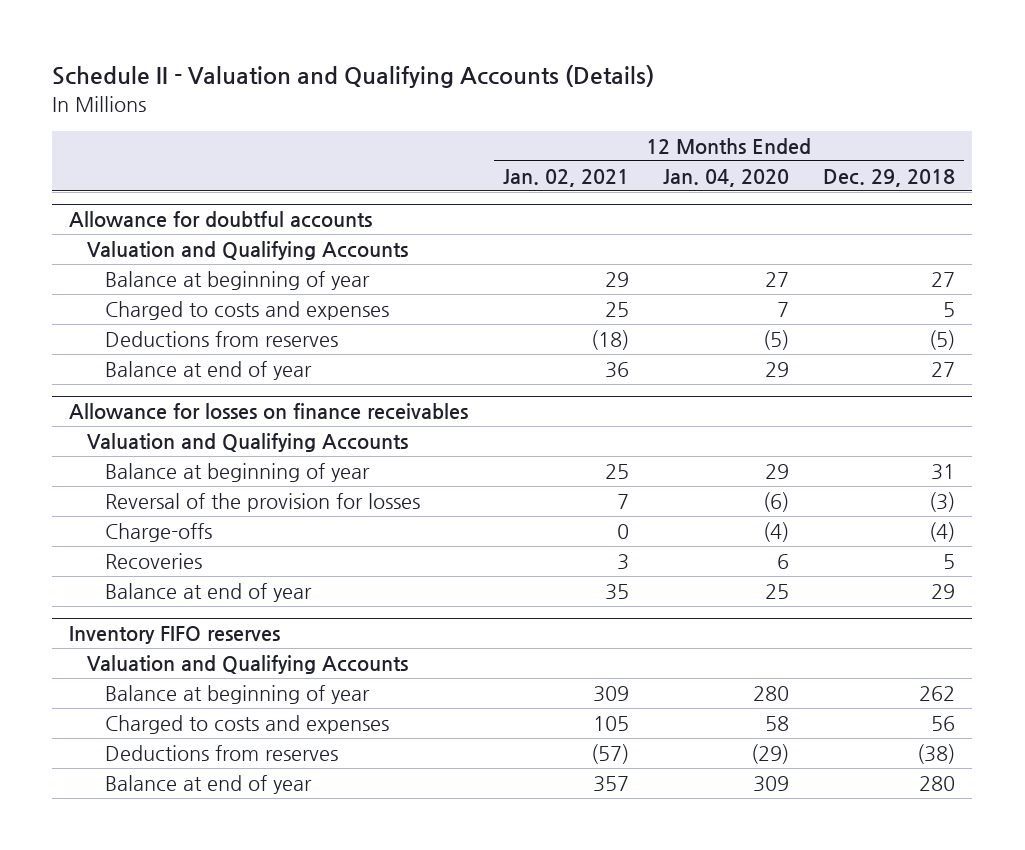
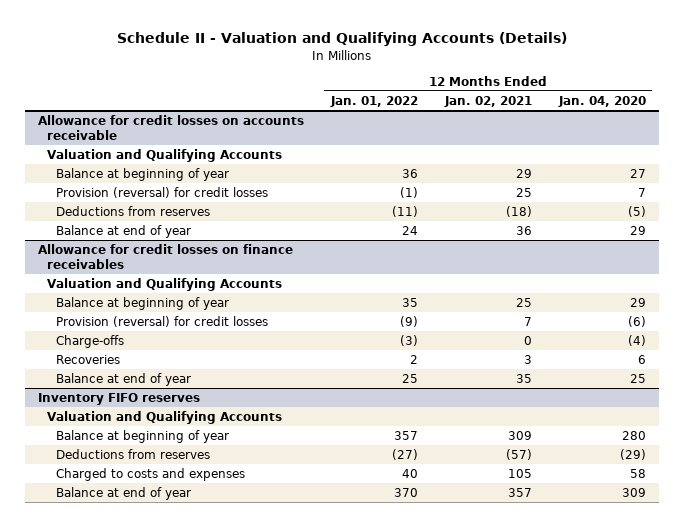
[823,168,956,187] Dec. 29, 2018 -> none
none -> [329,95,418,107] Jan. 01, 2022
[69,211,373,229] Allowance for doubtful accounts -> [37,114,304,141] Allowance for credit losses on accounts receivable
[105,301,390,321] Charged to costs and expenses -> [55,186,268,198] Provision (reversal) for credit losses
[69,403,469,421] Allowance for losses on finance receivables -> [37,243,293,270] Allowance for credit losses on finance receivables
[105,493,421,513] Reversal of the provision for losses -> [55,315,268,327] Provision (reversal) for credit losses
[105,715,390,735] Charged to costs and expenses -> [55,467,245,481] Charged to costs and expenses

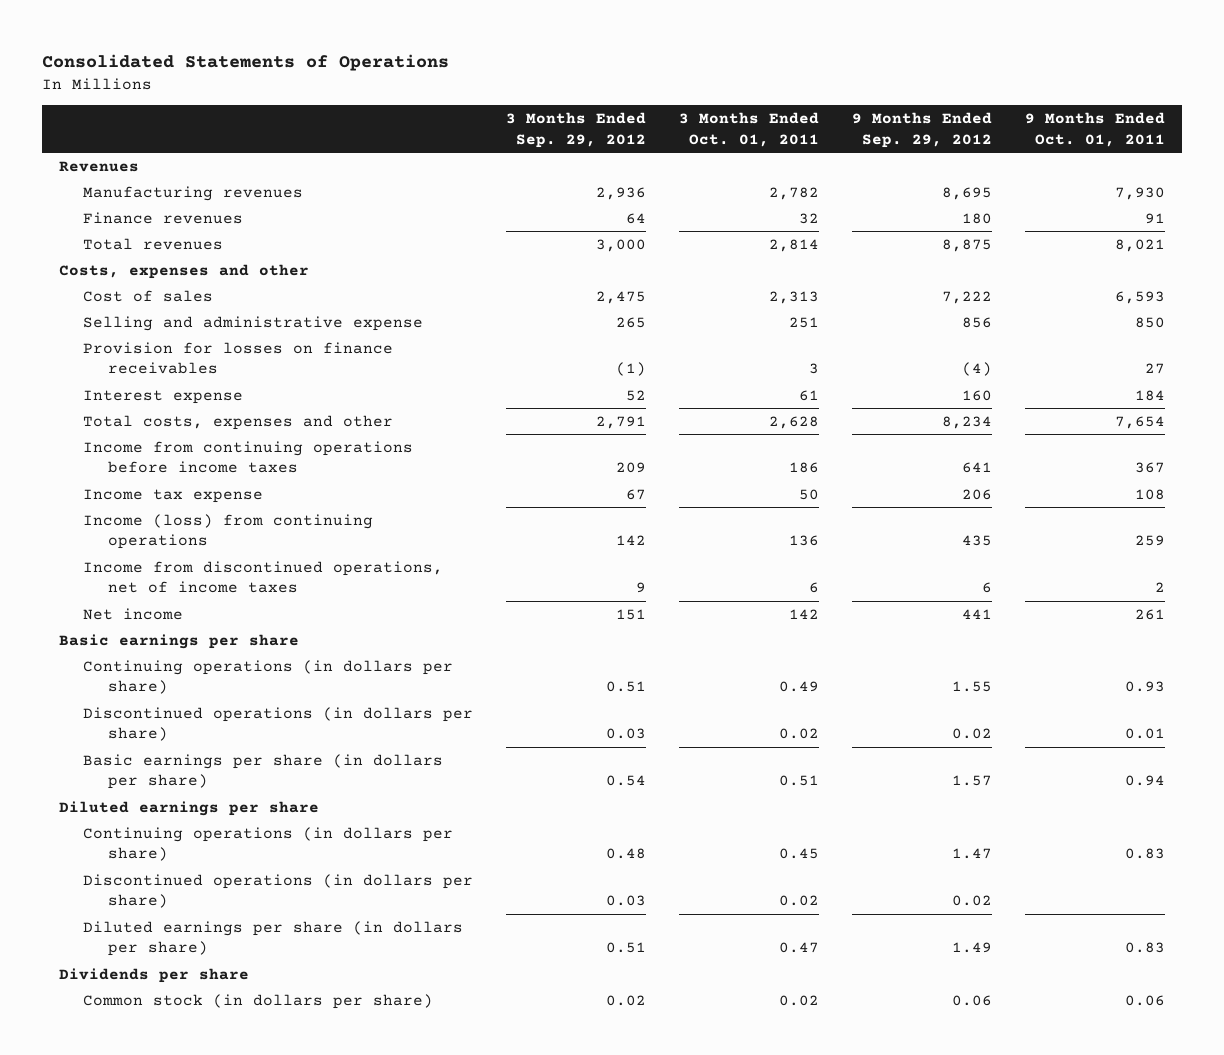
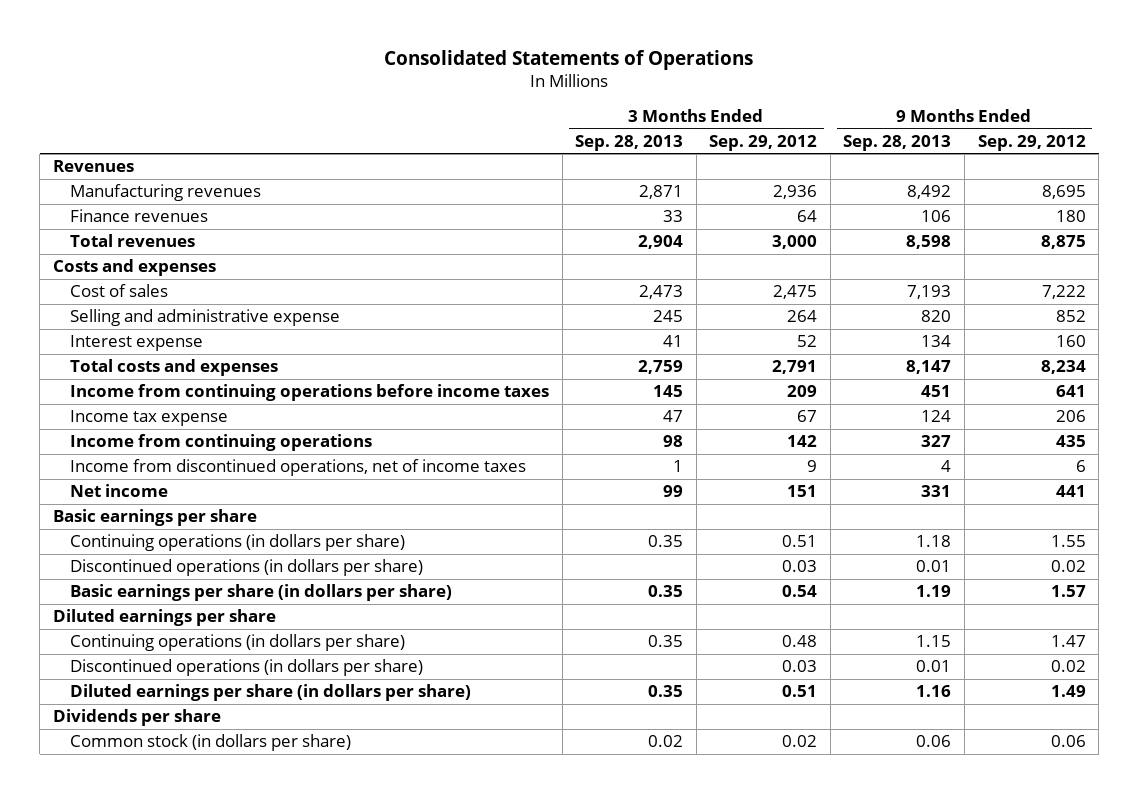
[679,112,820,147] 3 Months Ended Oct. 01, 2011 -> none
[1025,112,1166,147] 9 Months Ended Oct. 01, 2011 -> none
none -> [575,134,684,151] Sep. 28, 2013
none -> [843,134,952,151] Sep. 28, 2013
[58,263,309,279] Costs, expenses and other -> [52,259,216,277] Costs and expenses
[83,341,394,375] Provision for losses on finance receivables -> none
[616,316,647,328] 265 -> [787,310,818,323] 264
[962,316,993,328] 856 -> [1055,310,1086,323] 852
[83,414,394,430] Total costs, expenses and other -> [69,359,278,377] Total costs and expenses
[83,513,374,550] Income (loss) from continuing operations -> [69,434,372,452] Income from continuing operations

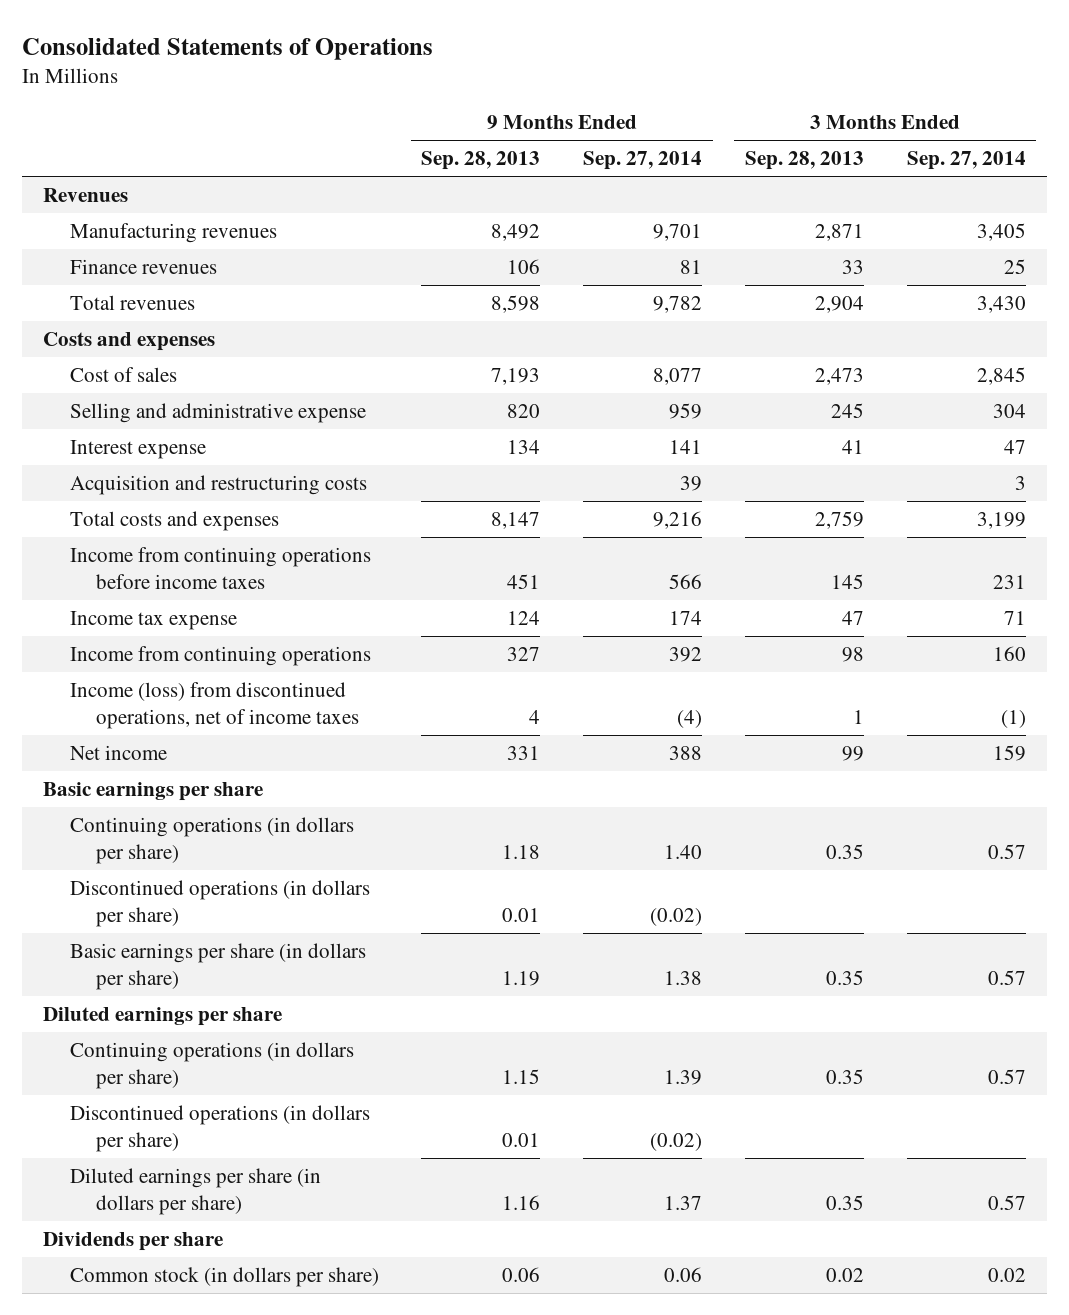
[709,134,818,151] Sep. 29, 2012 -> none
[977,134,1086,151] Sep. 29, 2012 -> none
none -> [583,151,703,171] Sep. 27, 2014
none -> [906,151,1026,171] Sep. 27, 2014
none -> [69,474,367,495] Acquisition and restructuring costs
[69,459,526,477] Income from discontinued operations, net of income taxes -> [69,681,360,729] Income (loss) from discontinued operations, net of income taxes

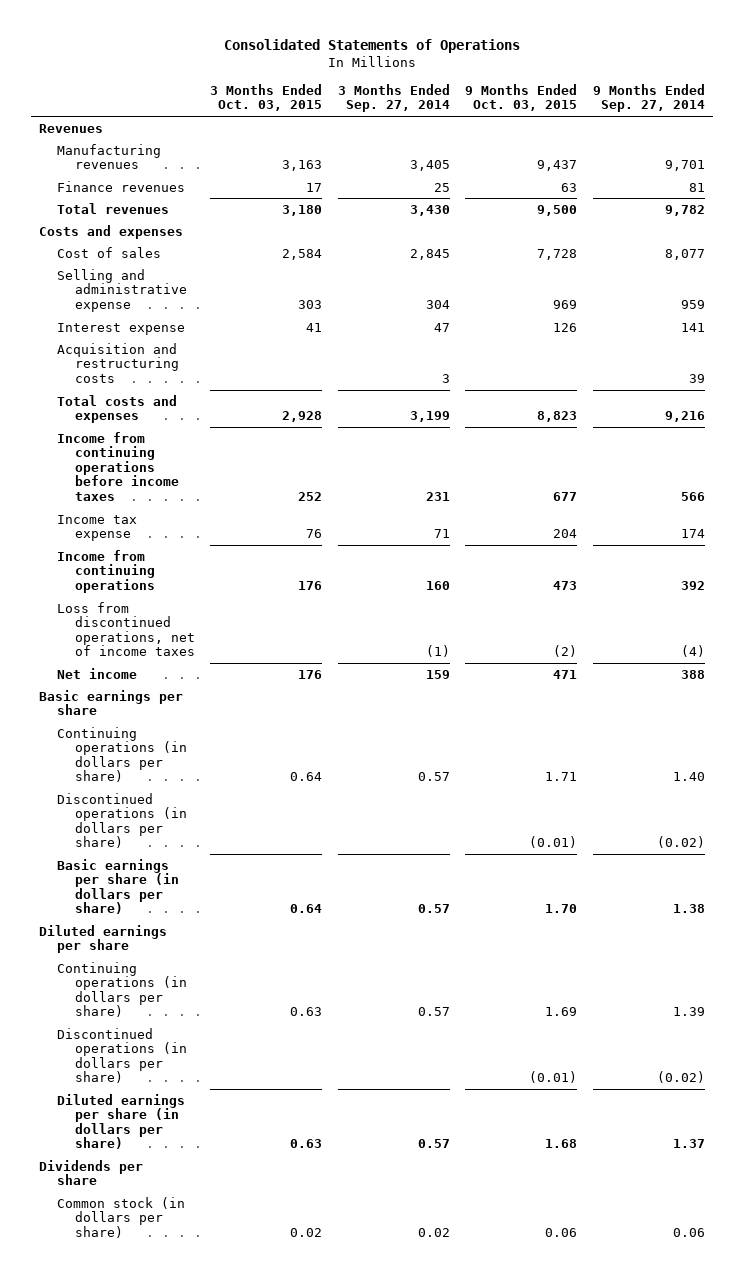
[421,151,541,171] Sep. 28, 2013 -> none
[744,151,864,171] Sep. 28, 2013 -> none
none -> [210,83,323,112] 3 Months Ended Oct. 03, 2015
none -> [465,83,578,112] 9 Months Ended Oct. 03, 2015
[69,681,360,729] Income (loss) from discontinued operations, net of income taxes -> [56,601,195,657] Loss from discontinued operations, net of income taxes

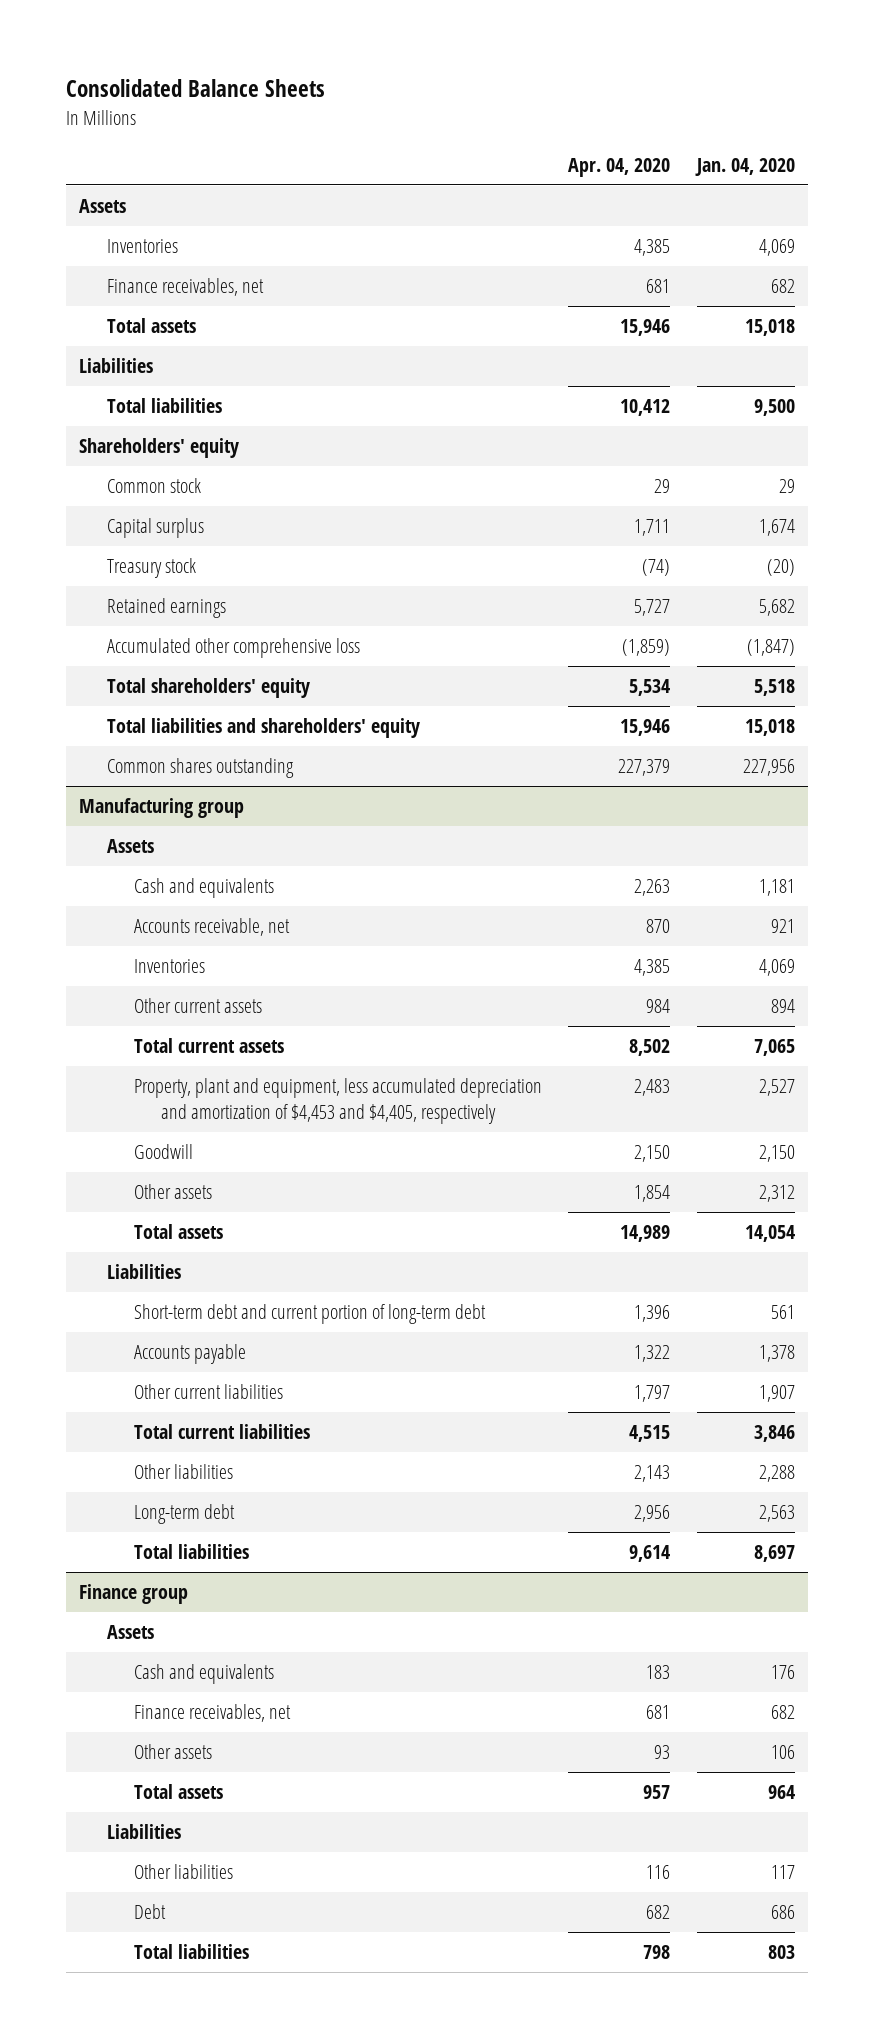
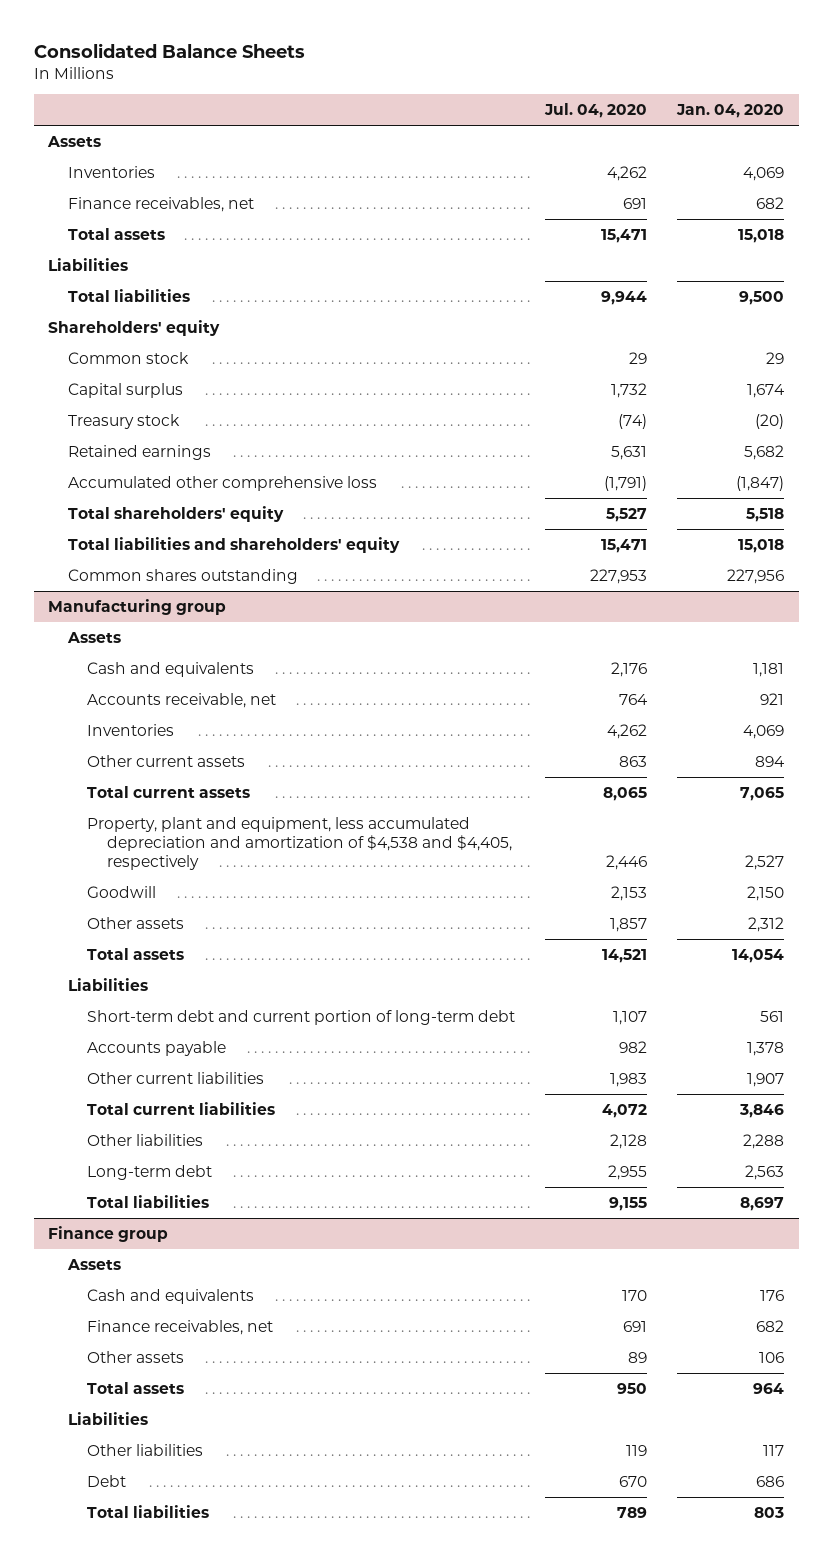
[568,157,671,177] Apr. 04, 2020 -> none
none -> [544,103,648,119] Jul. 04, 2020
[134,1078,543,1125] Property, plant and equipment, less accumulated depreciation and amortization of $4,453 and $4,405, respectively -> [87,816,512,871] Property, plant and equipment, less accumulated depreciation and amortization of $4,538 and $4,405, respectively

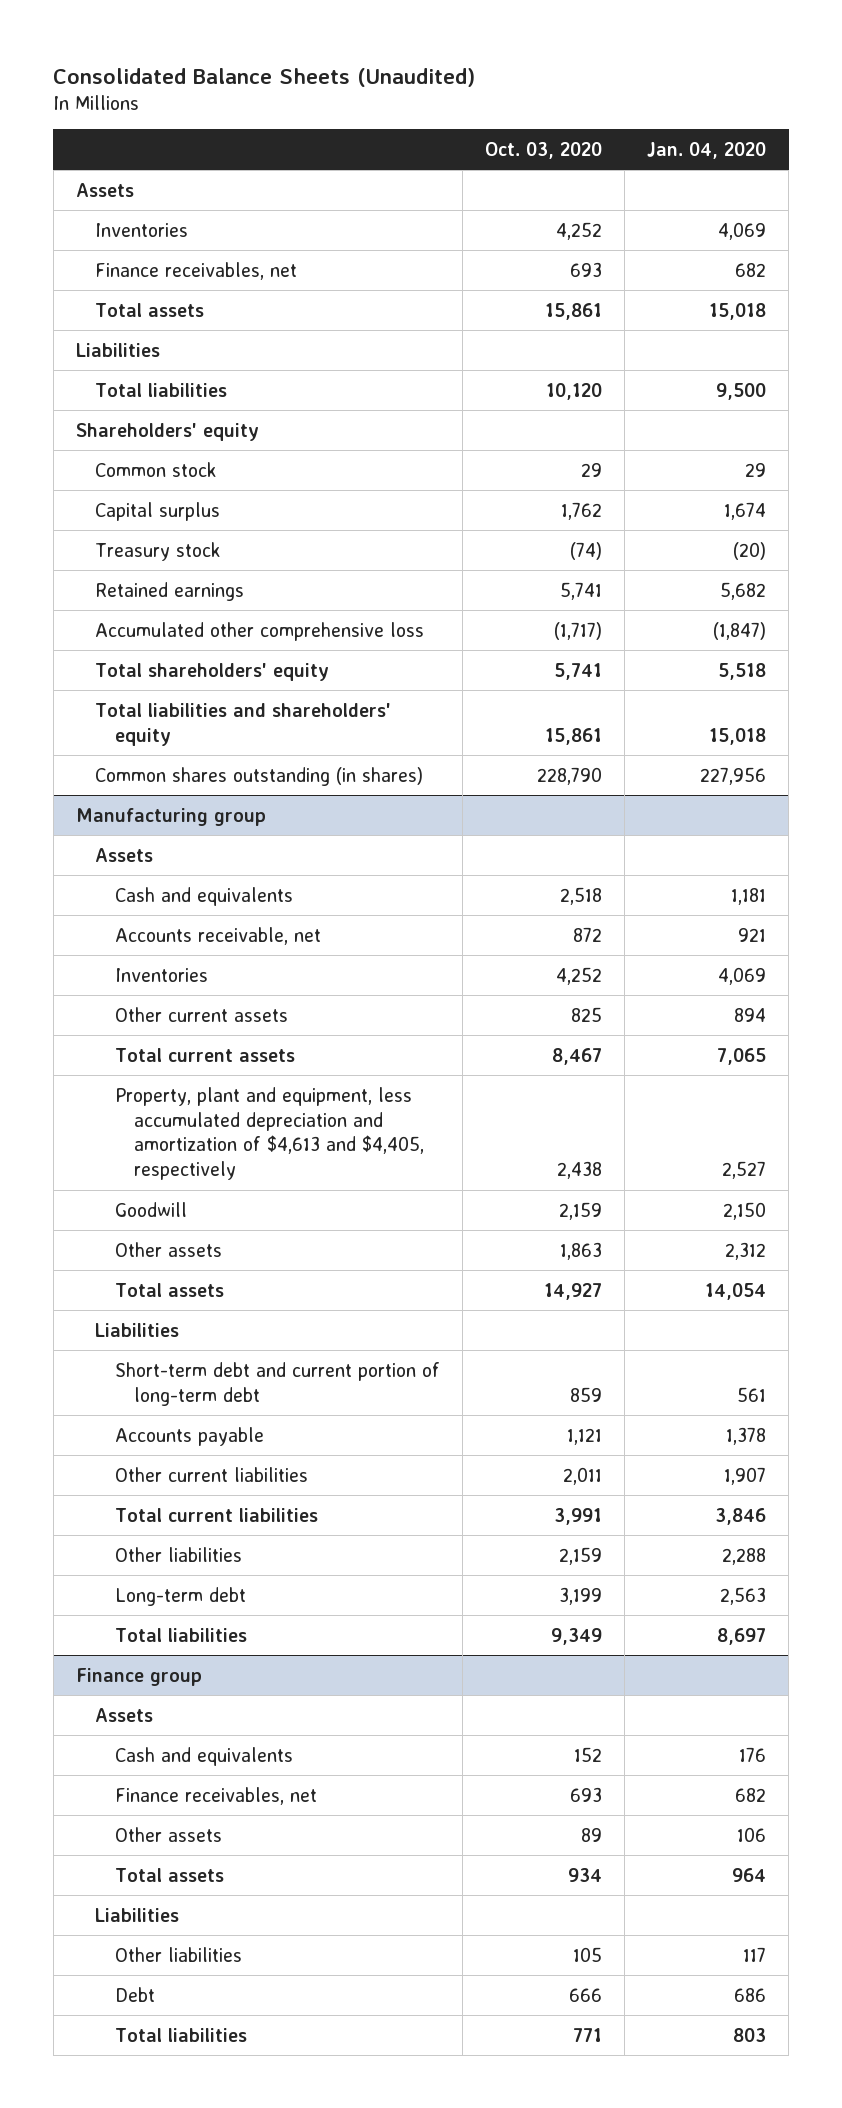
[33,42,305,58] Consolidated Balance Sheets -> [53,67,476,87] Consolidated Balance Sheets (Unaudited)
[544,103,648,119] Jul. 04, 2020 -> none
none -> [484,141,602,159] Oct. 03, 2020
[67,568,298,584] Common shares outstanding -> [95,766,424,786] Common shares outstanding (in shares)
[87,816,512,871] Property, plant and equipment, less accumulated depreciation and amortization of $4,538 and $4,405, respectively -> [114,1086,425,1181] Property, plant and equipment, less accumulated depreciation and amortization of $4,613 and $4,405, respectively

